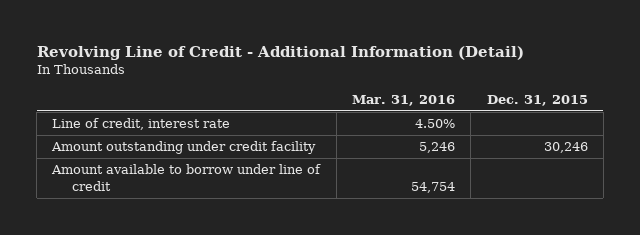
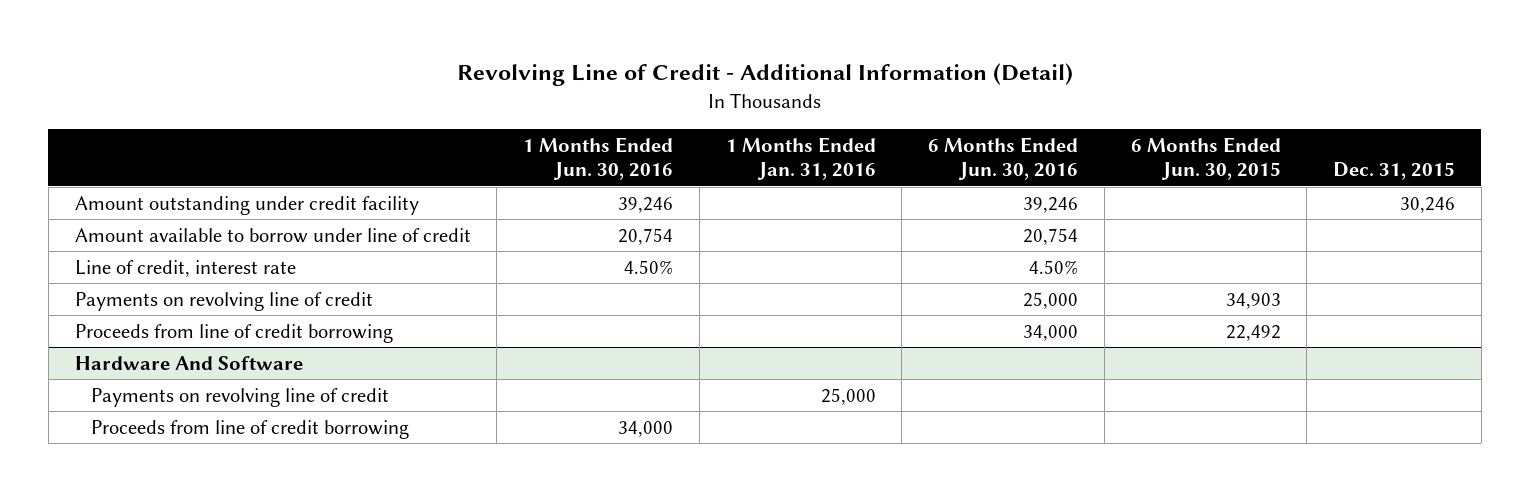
[351,94,455,106] Mar. 31, 2016 -> none
none -> [523,136,674,181] 1 Months Ended Jun. 30, 2016
none -> [725,136,876,181] 1 Months Ended Jan. 31, 2016
none -> [928,136,1079,181] 6 Months Ended Jun. 30, 2016
none -> [1130,136,1281,181] 6 Months Ended Jun. 30, 2015
[52,118,231,131] Line of credit, interest rate -> [74,259,296,277] Line of credit, interest rate
none -> [74,291,373,311] Payments on revolving line of credit
none -> [74,323,393,343] Proceeds from line of credit borrowing
none -> [74,355,303,370] Hardware And Software
none -> [90,387,389,407] Payments on revolving line of credit
none -> [90,419,409,439] Proceeds from line of credit borrowing

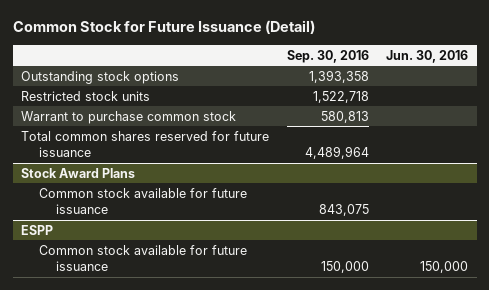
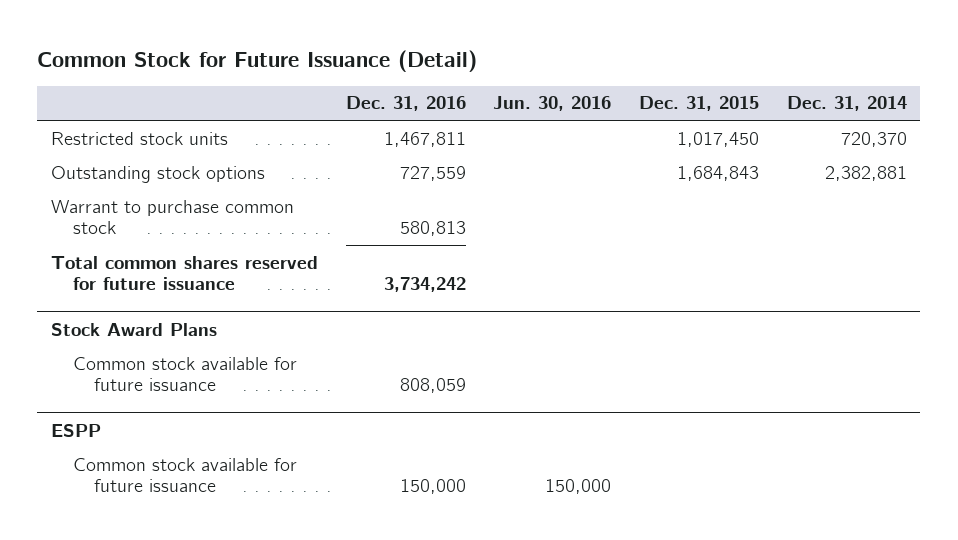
[286,49,369,63] Sep. 30, 2016 -> none
none -> [345,96,466,112] Dec. 31, 2016
none -> [638,96,759,112] Dec. 31, 2015
none -> [786,96,907,112] Dec. 31, 2014
[21,70,180,84] Outstanding stock options -> [51,165,266,183] Outstanding stock options

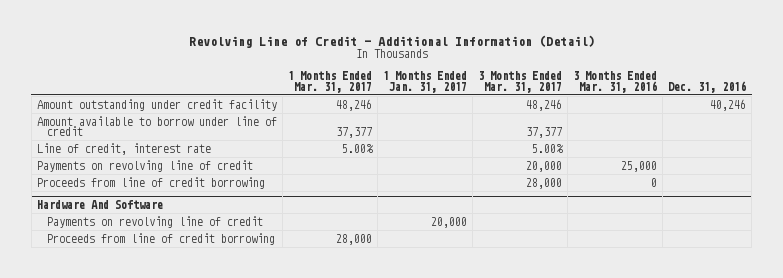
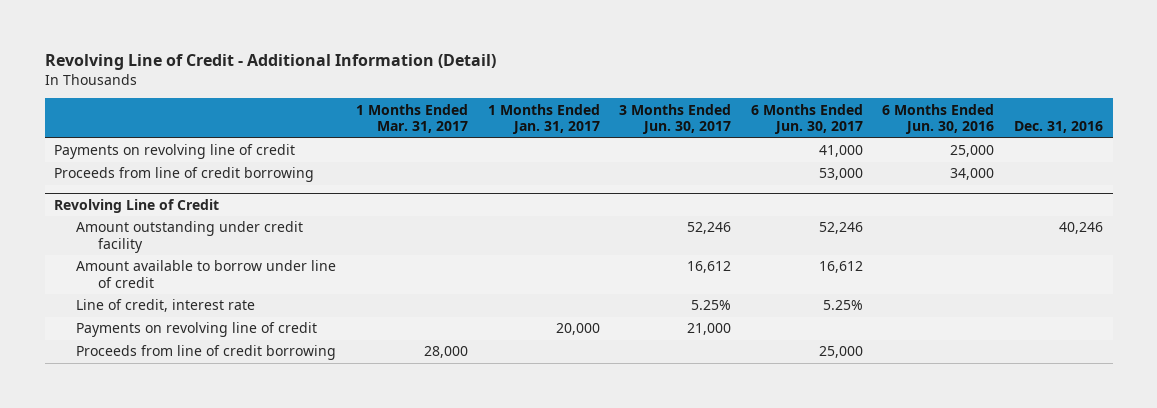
[478,71,563,93] 3 Months Ended Mar. 31, 2017 -> none
[573,71,658,93] 3 Months Ended Mar. 31, 2016 -> none
none -> [619,103,732,135] 3 Months Ended Jun. 30, 2017
none -> [750,103,863,135] 6 Months Ended Jun. 30, 2017
none -> [882,103,995,135] 6 Months Ended Jun. 30, 2016
[36,98,277,111] Amount outstanding under credit facility -> none
[36,115,277,137] Amount available to borrow under line of credit -> none
[36,142,211,155] Line of credit, interest rate -> none
[36,199,163,209] Hardware And Software -> [54,198,220,213] Revolving Line of Credit
none -> [76,221,304,253] Amount outstanding under credit facility
none -> [76,260,337,288] Amount available to borrow under line of credit
none -> [76,299,256,313] Line of credit, interest rate

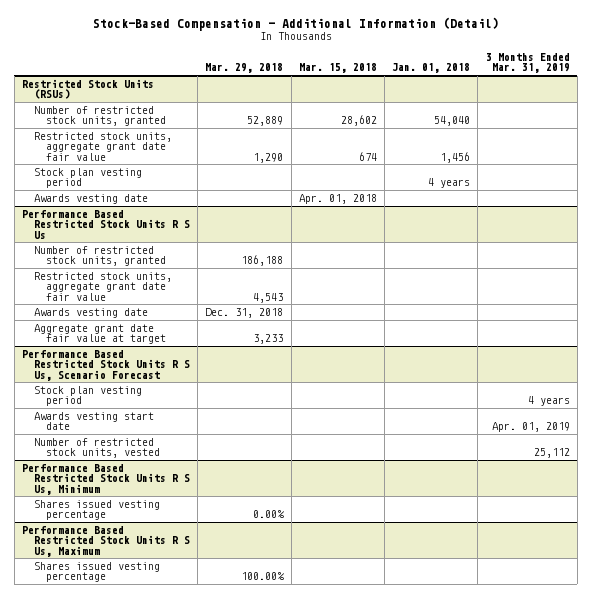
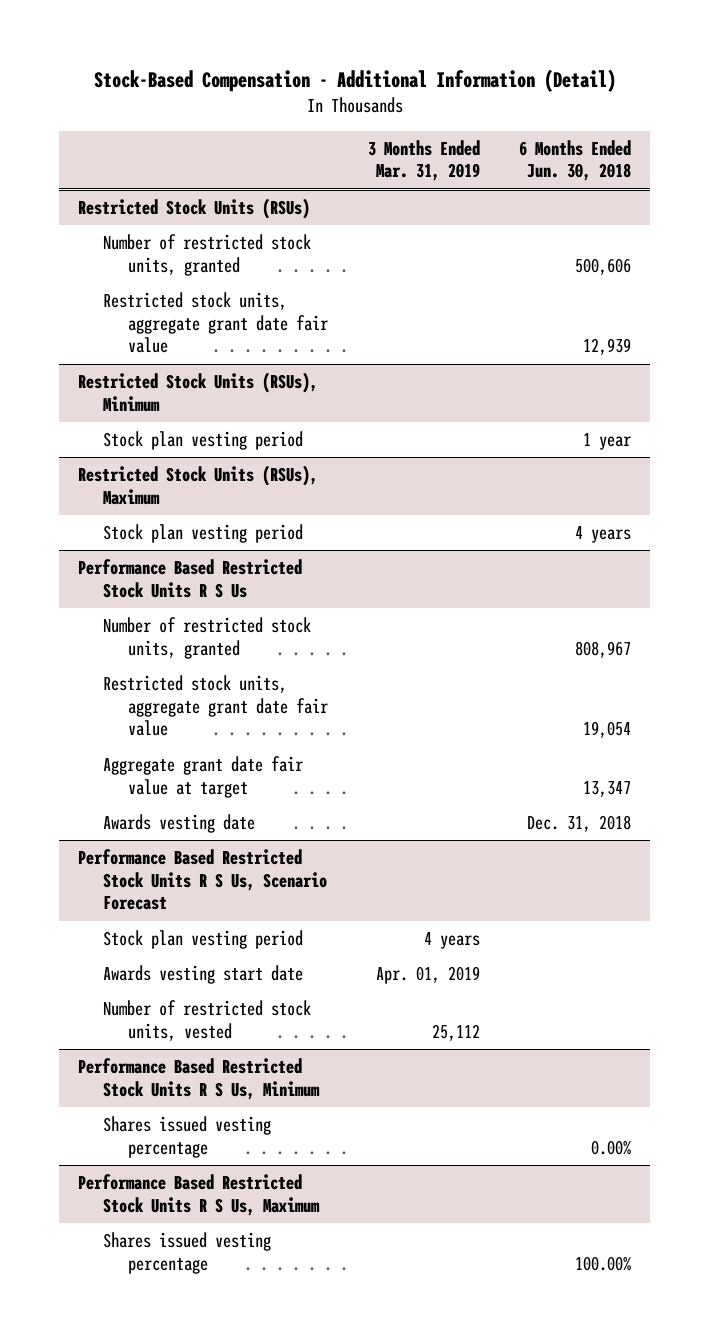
[205,63,284,74] Mar. 29, 2018 -> none
[298,63,377,74] Mar. 15, 2018 -> none
[392,63,471,74] Jan. 01, 2018 -> none
none -> [518,139,631,182] 6 Months Ended Jun. 30, 2018
[34,168,143,189] Stock plan vesting period -> none
[34,194,149,205] Awards vesting date -> none
none -> [78,372,319,412] Restricted Stock Units (RSUs), Minimum
none -> [103,431,304,451] Stock plan vesting period
none -> [78,465,319,505] Restricted Stock Units (RSUs), Maximum
none -> [103,524,304,544] Stock plan vesting period
[34,308,149,319] Awards vesting date -> [103,814,256,834] Awards vesting date

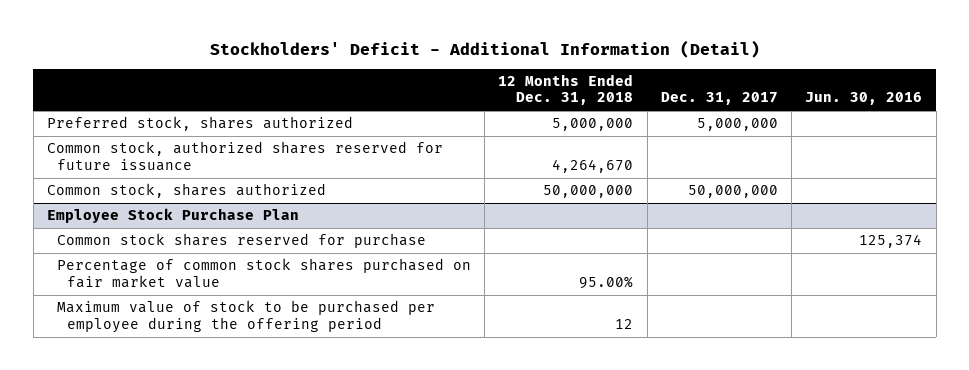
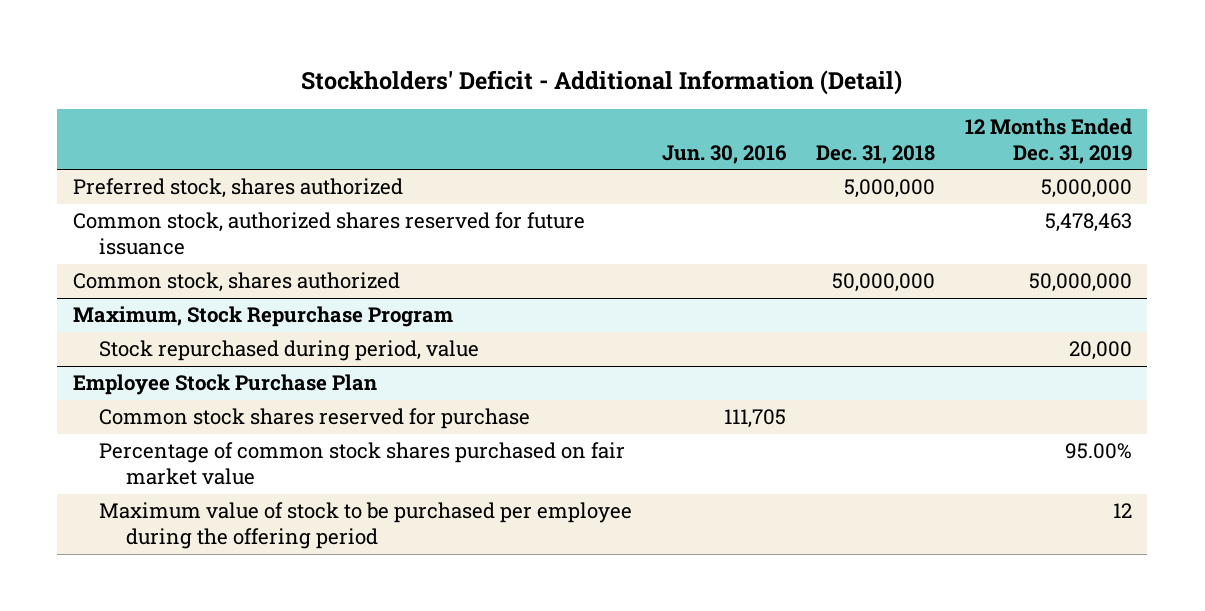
[498,73,634,106] 12 Months Ended Dec. 31, 2018 -> none
[660,92,778,106] Dec. 31, 2017 -> none
none -> [816,144,936,164] Dec. 31, 2018
none -> [965,117,1133,164] 12 Months Ended Dec. 31, 2019
none -> [72,306,453,328] Maximum, Stock Repurchase Program
none -> [99,340,480,362] Stock repurchased during period, value
[859,234,923,249] 125,374 -> [724,409,787,429] 111,705

